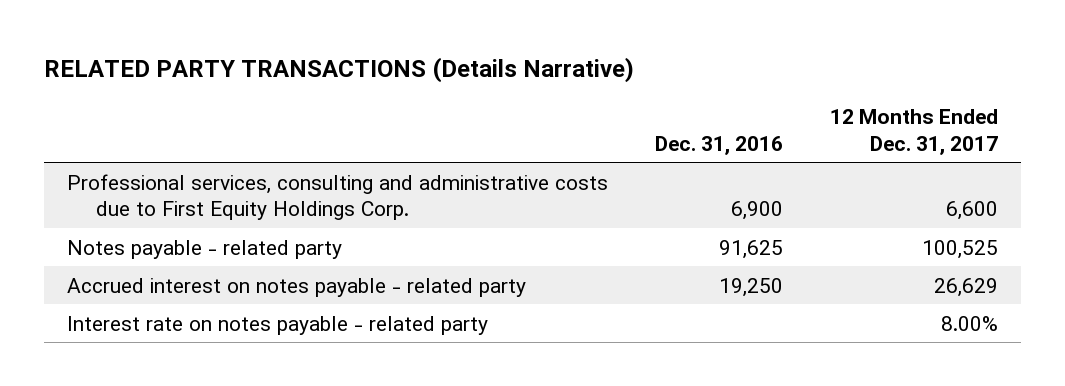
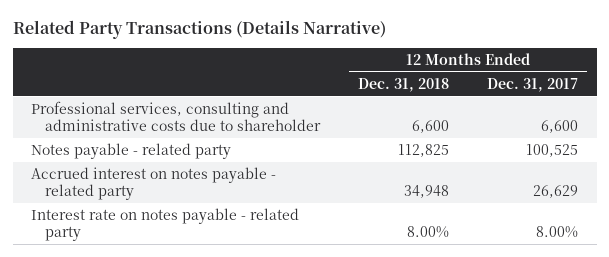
[44,56,635,83] RELATED PARTY TRANSACTIONS (Details Narrative) -> [12,19,386,39] Related Party Transactions (Details Narrative)
[654,135,783,155] Dec. 31, 2016 -> none
none -> [358,77,450,92] Dec. 31, 2018
[67,173,609,221] Professional services, consulting and administrative costs due to First Equity Holdings Corp. -> [31,101,322,132] Professional services, consulting and administrative costs due to shareholder

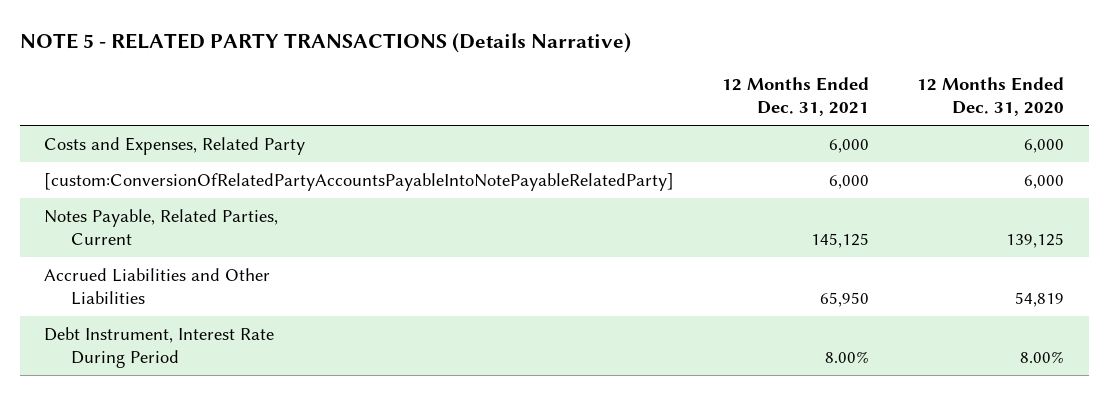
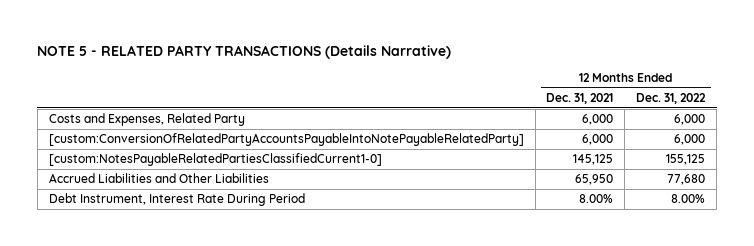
[917,76,1065,117] 12 Months Ended Dec. 31, 2020 -> none
none -> [636,92,707,104] Dec. 31, 2022
[43,208,278,246] Notes Payable, Related Parties, Current -> [48,153,382,167] [custom:NotesPayableRelatedPartiesClassifiedCurrent1-0]

